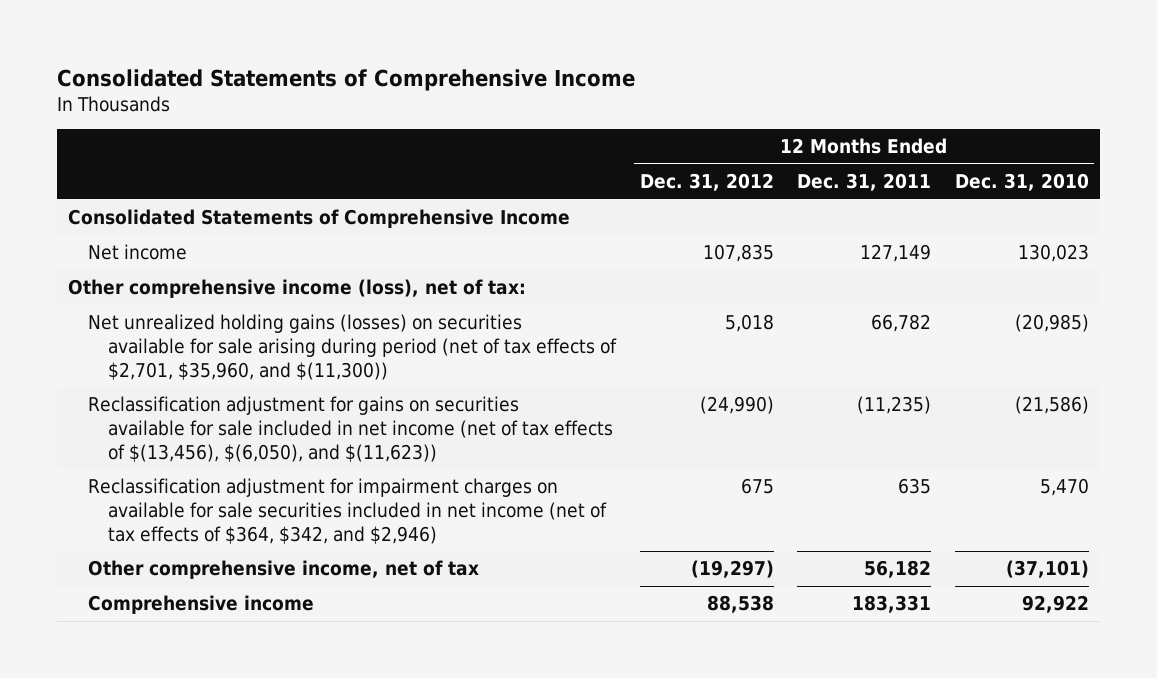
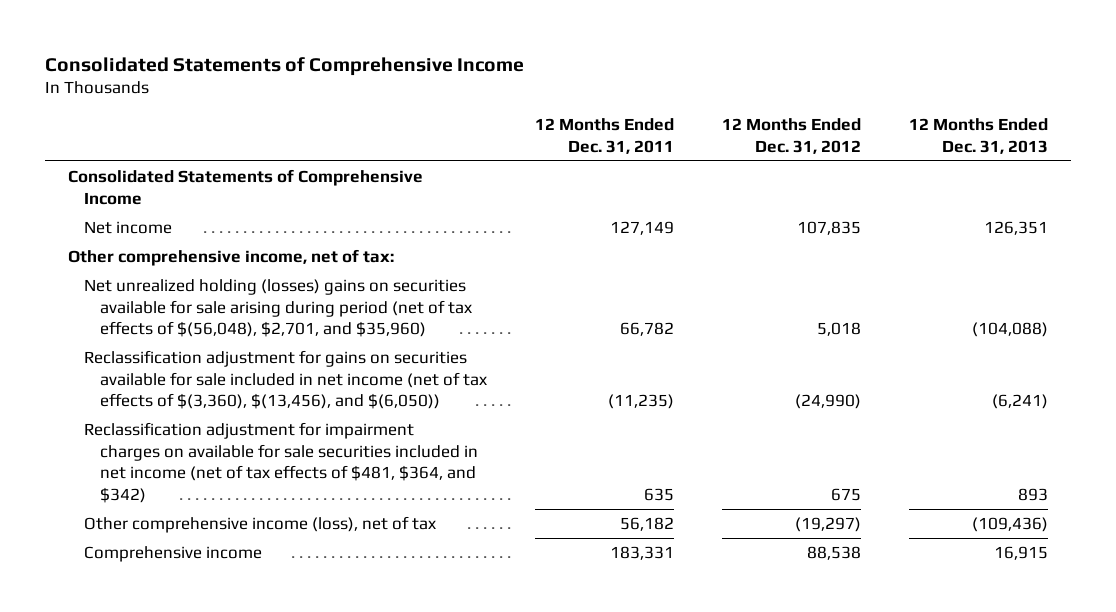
[954,173,1089,192] Dec. 31, 2010 -> none
none -> [908,118,1048,154] 12 Months Ended Dec. 31, 2013
[68,279,527,299] Other comprehensive income (loss), net of tax: -> [68,249,395,267] Other comprehensive income, net of tax:
[88,314,618,380] Net unrealized holding gains (losses) on securities available for sale arising during period (net of tax effects of $2,701, $35,960, and $(11,300)) -> [84,279,473,338] Net unrealized holding (losses) gains on securities available for sale arising during period (net of tax effects of $(56,048), $2,701, and $35,960)
[88,396,614,462] Reclassification adjustment for gains on securities available for sale included in net income (net of tax effects of $(13,456), $(6,050), and $(11,623)) -> [84,350,488,410] Reclassification adjustment for gains on securities available for sale included in net income (net of tax effects of $(3,360), $(13,456), and $(6,050))
[88,478,608,544] Reclassification adjustment for impairment charges on available for sale securities included in net income (net of tax effects of $364, $342, and $2,946) -> [84,422,479,503] Reclassification adjustment for impairment charges on available for sale securities included in net income (net of tax effects of $481, $364, and $342)
[88,560,480,580] Other comprehensive income, net of tax -> [84,516,437,534] Other comprehensive income (loss), net of tax

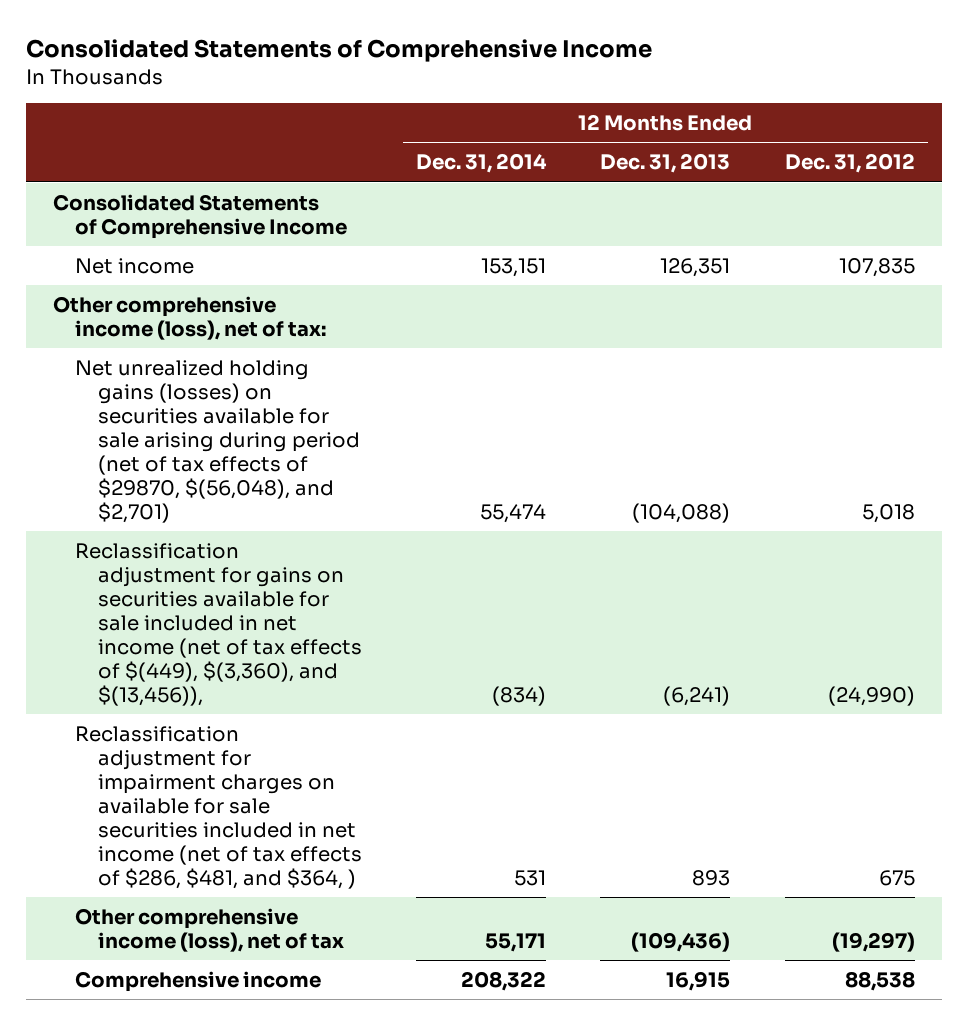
[535,118,675,154] 12 Months Ended Dec. 31, 2011 -> none
none -> [416,153,548,174] Dec. 31, 2014
[68,249,395,267] Other comprehensive income, net of tax: -> [52,295,327,340] Other comprehensive income (loss), net of tax:
[84,279,473,338] Net unrealized holding (losses) gains on securities available for sale arising during period (net of tax effects of $(56,048), $2,701, and $35,960) -> [75,359,360,523] Net unrealized holding gains (losses) on securities available for sale arising during period (net of tax effects of $29870, $(56,048), and $2,701)
[84,350,488,410] Reclassification adjustment for gains on securities available for sale included in net income (net of tax effects of $(3,360), $(13,456), and $(6,050)) -> [75,542,362,706] Reclassification adjustment for gains on securities available for sale included in net income (net of tax effects of $(449), $(3,360), and $(13,456)),
[84,422,479,503] Reclassification adjustment for impairment charges on available for sale securities included in net income (net of tax effects of $481, $364, and $342) -> [75,725,362,889] Reclassification adjustment for impairment charges on available for sale securities included in net income (net of tax effects of $286, $481, and $364, )

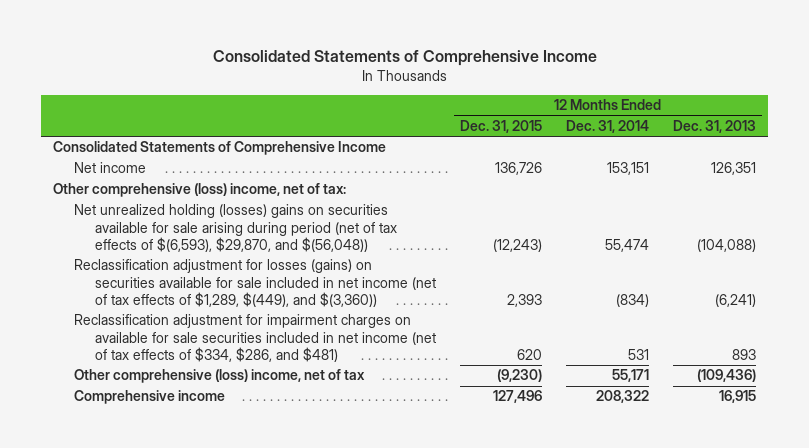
[784,153,915,174] Dec. 31, 2012 -> none
none -> [460,119,543,133] Dec. 31, 2015
[52,295,327,340] Other comprehensive income (loss), net of tax: -> [52,183,346,198] Other comprehensive (loss) income, net of tax:
[75,359,360,523] Net unrealized holding gains (losses) on securities available for sale arising during period (net of tax effects of $29870, $(56,048), and $2,701) -> [74,204,398,252] Net unrealized holding (losses) gains on securities available for sale arising during period (net of tax effects of $(6,593), $29,870, and $(56,048))
[75,542,362,706] Reclassification adjustment for gains on securities available for sale included in net income (net of tax effects of $(449), $(3,360), and $(13,456)), -> [74,259,437,307] Reclassification adjustment for losses (gains) on securities available for sale included in net income (net of tax effects of $1,289, $(449), and $(3,360))
[75,725,362,889] Reclassification adjustment for impairment charges on available for sale securities included in net income (net of tax effects of $286, $481, and $364, ) -> [74,314,437,362] Reclassification adjustment for impairment charges on available for sale securities included in net income (net of tax effects of $334, $286, and $481)
[75,907,344,952] Other comprehensive income (loss), net of tax -> [74,369,366,384] Other comprehensive (loss) income, net of tax

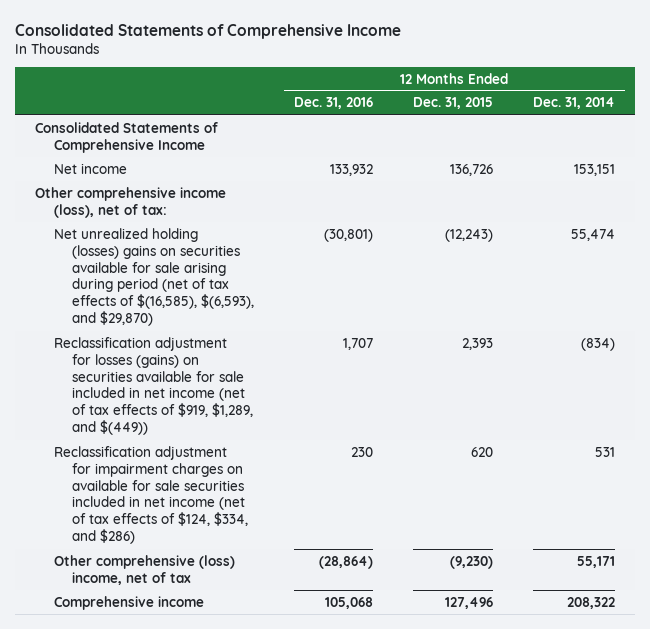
[673,119,757,133] Dec. 31, 2013 -> none
none -> [294,97,374,110] Dec. 31, 2016
[52,183,346,198] Other comprehensive (loss) income, net of tax: -> [35,186,227,218] Other comprehensive income (loss), net of tax:
[74,204,398,252] Net unrealized holding (losses) gains on securities available for sale arising during period (net of tax effects of $(6,593), $29,870, and $(56,048)) -> [53,227,255,327] Net unrealized holding (losses) gains on securities available for sale arising during period (net of tax effects of $(16,585), $(6,593), and $29,870)
[74,259,437,307] Reclassification adjustment for losses (gains) on securities available for sale included in net income (net of tax effects of $1,289, $(449), and $(3,360)) -> [53,336,254,436] Reclassification adjustment for losses (gains) on securities available for sale included in net income (net of tax effects of $919, $1,289, and $(449))
[74,314,437,362] Reclassification adjustment for impairment charges on available for sale securities included in net income (net of tax effects of $334, $286, and $481) -> [53,445,249,545] Reclassification adjustment for impairment charges on available for sale securities included in net income (net of tax effects of $124, $334, and $286)

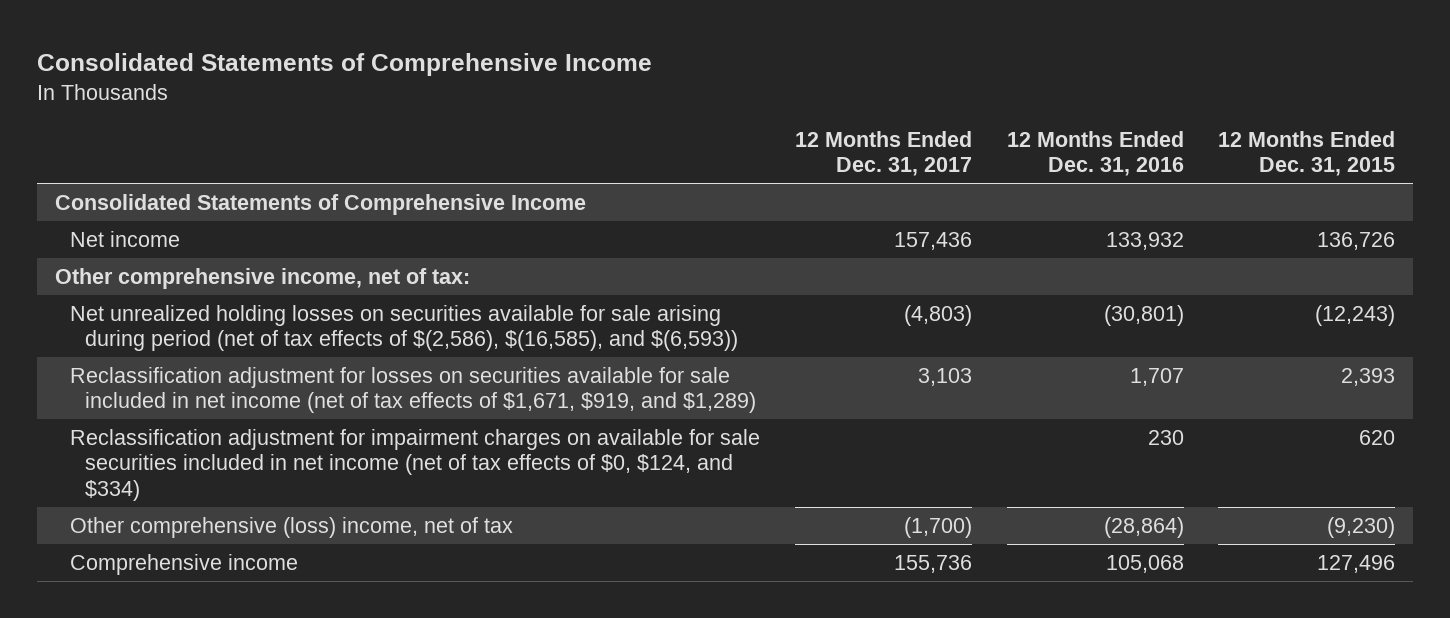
[532,97,615,110] Dec. 31, 2014 -> none
none -> [794,130,972,177] 12 Months Ended Dec. 31, 2017
[35,186,227,218] Other comprehensive income (loss), net of tax: -> [54,267,470,289] Other comprehensive income, net of tax:
[53,227,255,327] Net unrealized holding (losses) gains on securities available for sale arising during period (net of tax effects of $(16,585), $(6,593), and $29,870) -> [69,304,738,352] Net unrealized holding losses on securities available for sale arising during period (net of tax effects of $(2,586), $(16,585), and $(6,593))
[53,336,254,436] Reclassification adjustment for losses (gains) on securities available for sale included in net income (net of tax effects of $919, $1,289, and $(449)) -> [69,366,756,414] Reclassification adjustment for losses on securities available for sale included in net income (net of tax effects of $1,671, $919, and $1,289)
[53,445,249,545] Reclassification adjustment for impairment charges on available for sale securities included in net income (net of tax effects of $124, $334, and $286) -> [69,428,760,501] Reclassification adjustment for impairment charges on available for sale securities included in net income (net of tax effects of $0, $124, and $334)

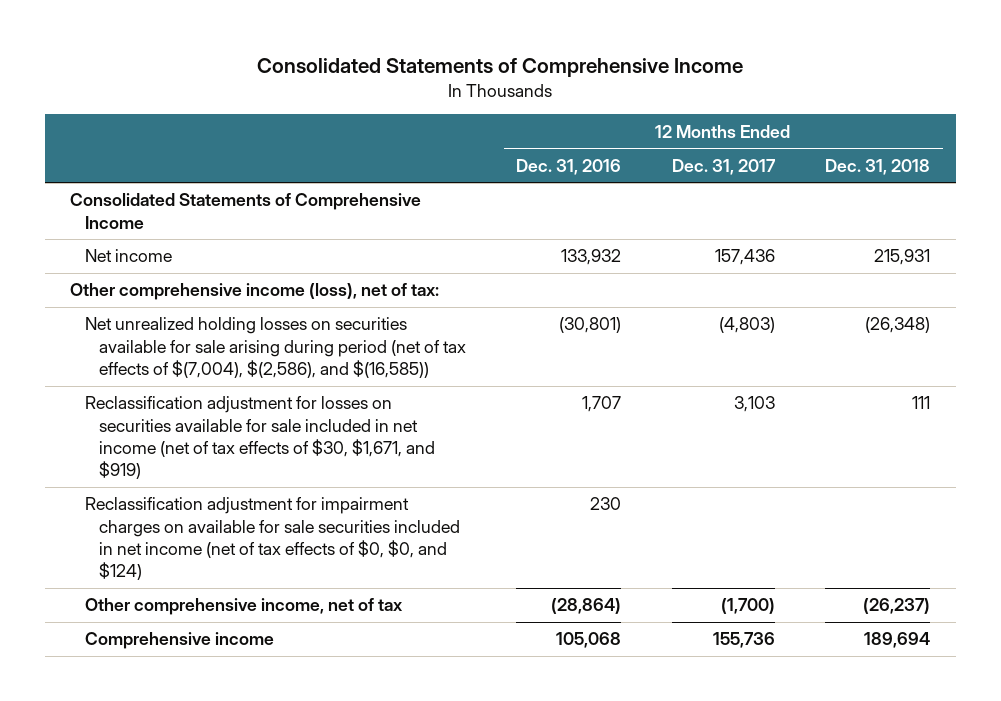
[1218,130,1396,177] 12 Months Ended Dec. 31, 2015 -> none
none -> [825,158,931,175] Dec. 31, 2018
[54,267,470,289] Other comprehensive income, net of tax: -> [70,283,440,301] Other comprehensive income (loss), net of tax:
[69,304,738,352] Net unrealized holding losses on securities available for sale arising during period (net of tax effects of $(2,586), $(16,585), and $(6,593)) -> [84,317,466,379] Net unrealized holding losses on securities available for sale arising during period (net of tax effects of $(7,004), $(2,586), and $(16,585))
[69,366,756,414] Reclassification adjustment for losses on securities available for sale included in net income (net of tax effects of $1,671, $919, and $1,289) -> [84,396,435,480] Reclassification adjustment for losses on securities available for sale included in net income (net of tax effects of $30, $1,671, and $919)
[69,428,760,501] Reclassification adjustment for impairment charges on available for sale securities included in net income (net of tax effects of $0, $124, and $334) -> [84,497,460,581] Reclassification adjustment for impairment charges on available for sale securities included in net income (net of tax effects of $0, $0, and $124)
[69,516,513,538] Other comprehensive (loss) income, net of tax -> [84,598,403,616] Other comprehensive income, net of tax

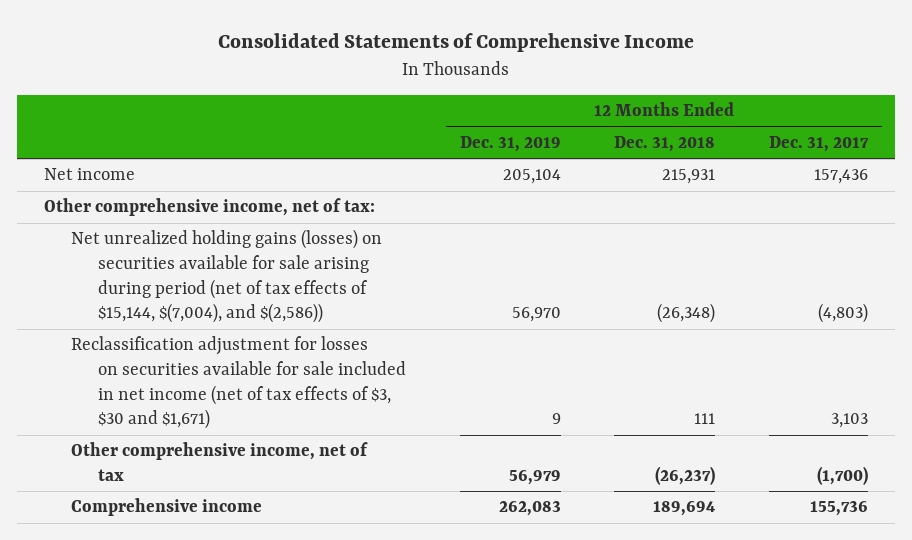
[516,158,622,175] Dec. 31, 2016 -> none
none -> [459,135,561,152] Dec. 31, 2019
[70,193,422,229] Consolidated Statements of Comprehensive Income -> none
[84,497,460,581] Reclassification adjustment for impairment charges on available for sale securities included in net income (net of tax effects of $0, $0, and $124) -> none
[70,283,440,301] Other comprehensive income (loss), net of tax: -> [44,198,376,217] Other comprehensive income, net of tax:
[84,317,466,379] Net unrealized holding losses on securities available for sale arising during period (net of tax effects of $(7,004), $(2,586), and $(16,585)) -> [71,229,383,324] Net unrealized holding gains (losses) on securities available for sale arising during period (net of tax effects of $15,144, $(7,004), and $(2,586))
[84,396,435,480] Reclassification adjustment for losses on securities available for sale included in net income (net of tax effects of $30, $1,671, and $919) -> [71,336,406,430] Reclassification adjustment for losses on securities available for sale included in net income (net of tax effects of $3, $30 and $1,671)

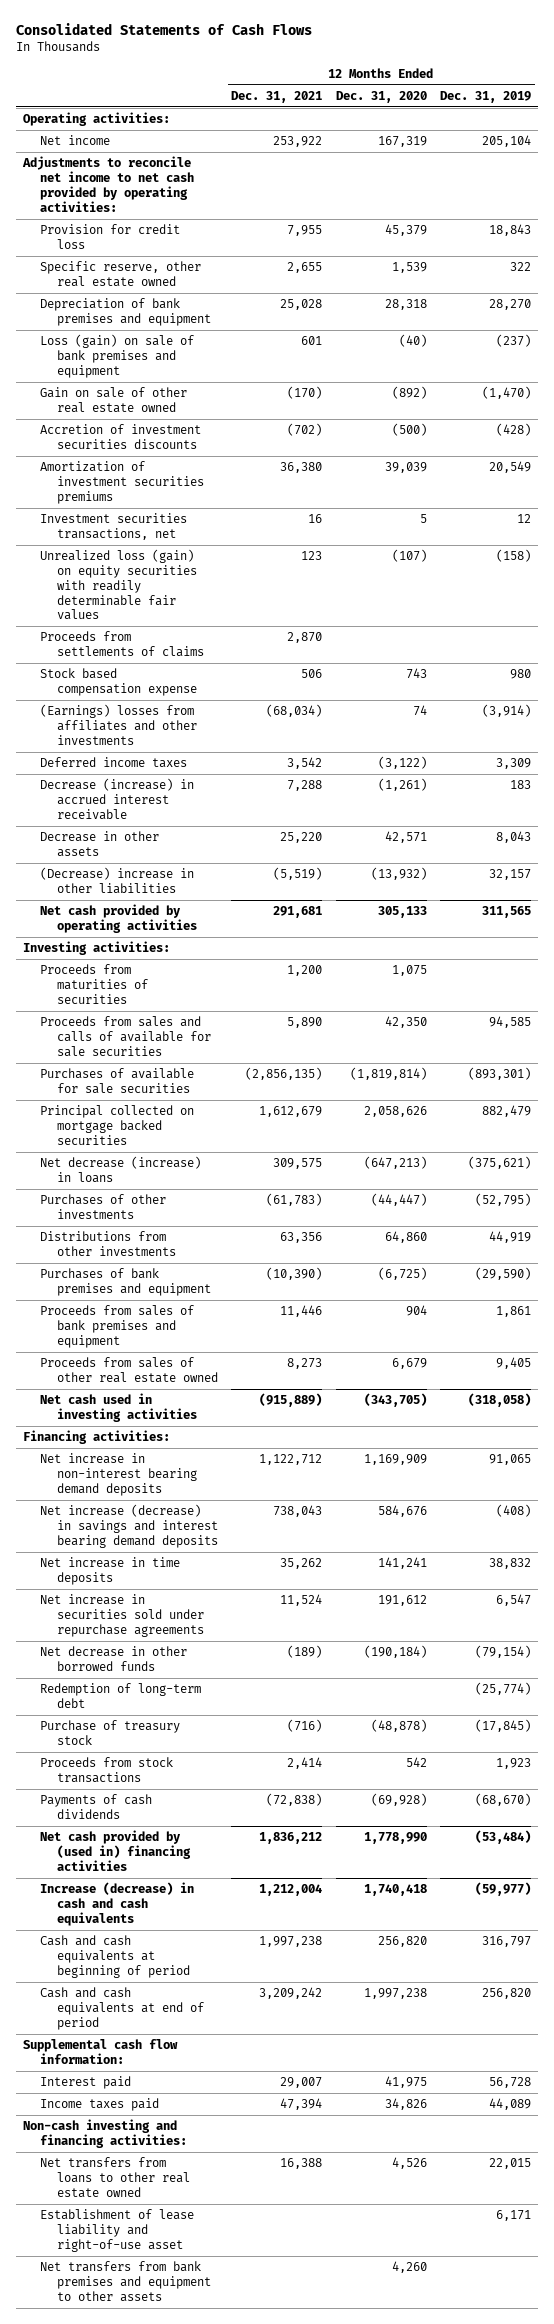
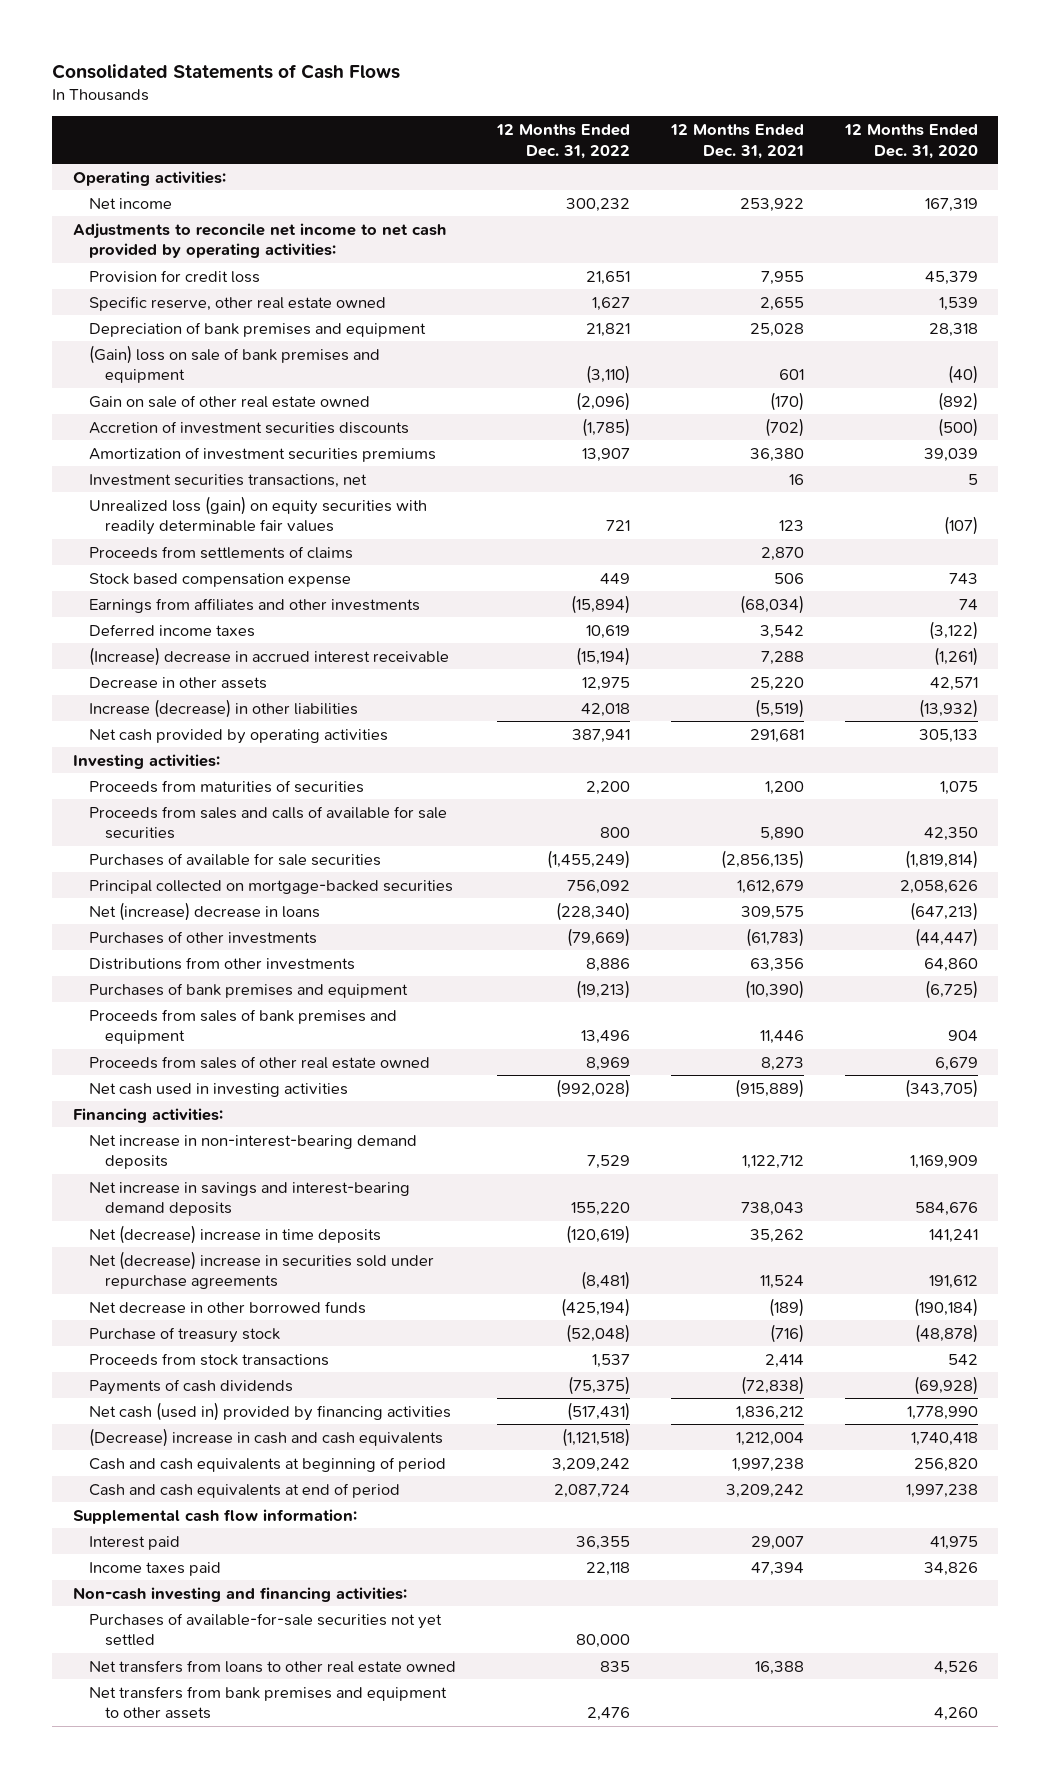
[440,90,532,103] Dec. 31, 2019 -> none
none -> [495,123,630,159] 12 Months Ended Dec. 31, 2022
[39,334,194,378] Loss (gain) on sale of bank premises and equipment -> [88,344,380,384] (Gain) loss on sale of bank premises and equipment
[39,704,197,745] (Earnings) losses from affiliates and other investments -> [88,597,420,613] Earnings from affiliates and other investments
[39,778,194,820] Decrease (increase) in accrued interest receivable -> [88,646,449,666] (Increase) decrease in accrued interest receivable
[39,867,194,895] (Decrease) increase in other liabilities -> [88,698,358,718] Increase (decrease) in other liabilities
[39,1105,194,1145] Principal collected on mortgage backed securities -> [88,879,453,894] Principal collected on mortgage-backed securities
[39,1156,201,1184] Net decrease (increase) in loans -> [88,901,320,921] Net (increase) decrease in loans
[39,1453,197,1496] Net increase in non-interest bearing demand deposits -> [88,1134,417,1170] Net increase in non-interest-bearing demand deposits
[39,1504,218,1548] Net increase (decrease) in savings and interest bearing demand deposits -> [88,1181,410,1217] Net increase in savings and interest-bearing demand deposits
[39,1557,180,1586] Net increase in time deposits -> [88,1224,381,1244] Net (decrease) increase in time deposits
[39,1594,204,1637] Net increase in securities sold under repurchase agreements -> [88,1250,434,1290] Net (decrease) increase in securities sold under repurchase agreements
[39,1683,201,1709] Redemption of long-term debt -> none
[39,1830,191,1871] Net cash provided by (used in) financing activities -> [88,1401,451,1421] Net cash (used in) provided by financing activities
[39,1882,194,1926] Increase (decrease) in cash and cash equivalents -> [88,1427,443,1447] (Decrease) increase in cash and cash equivalents
none -> [88,1612,442,1647] Purchases of available-for-sale securities not yet settled
[39,2209,194,2252] Establishment of lease liability and right-of-use asset -> none

